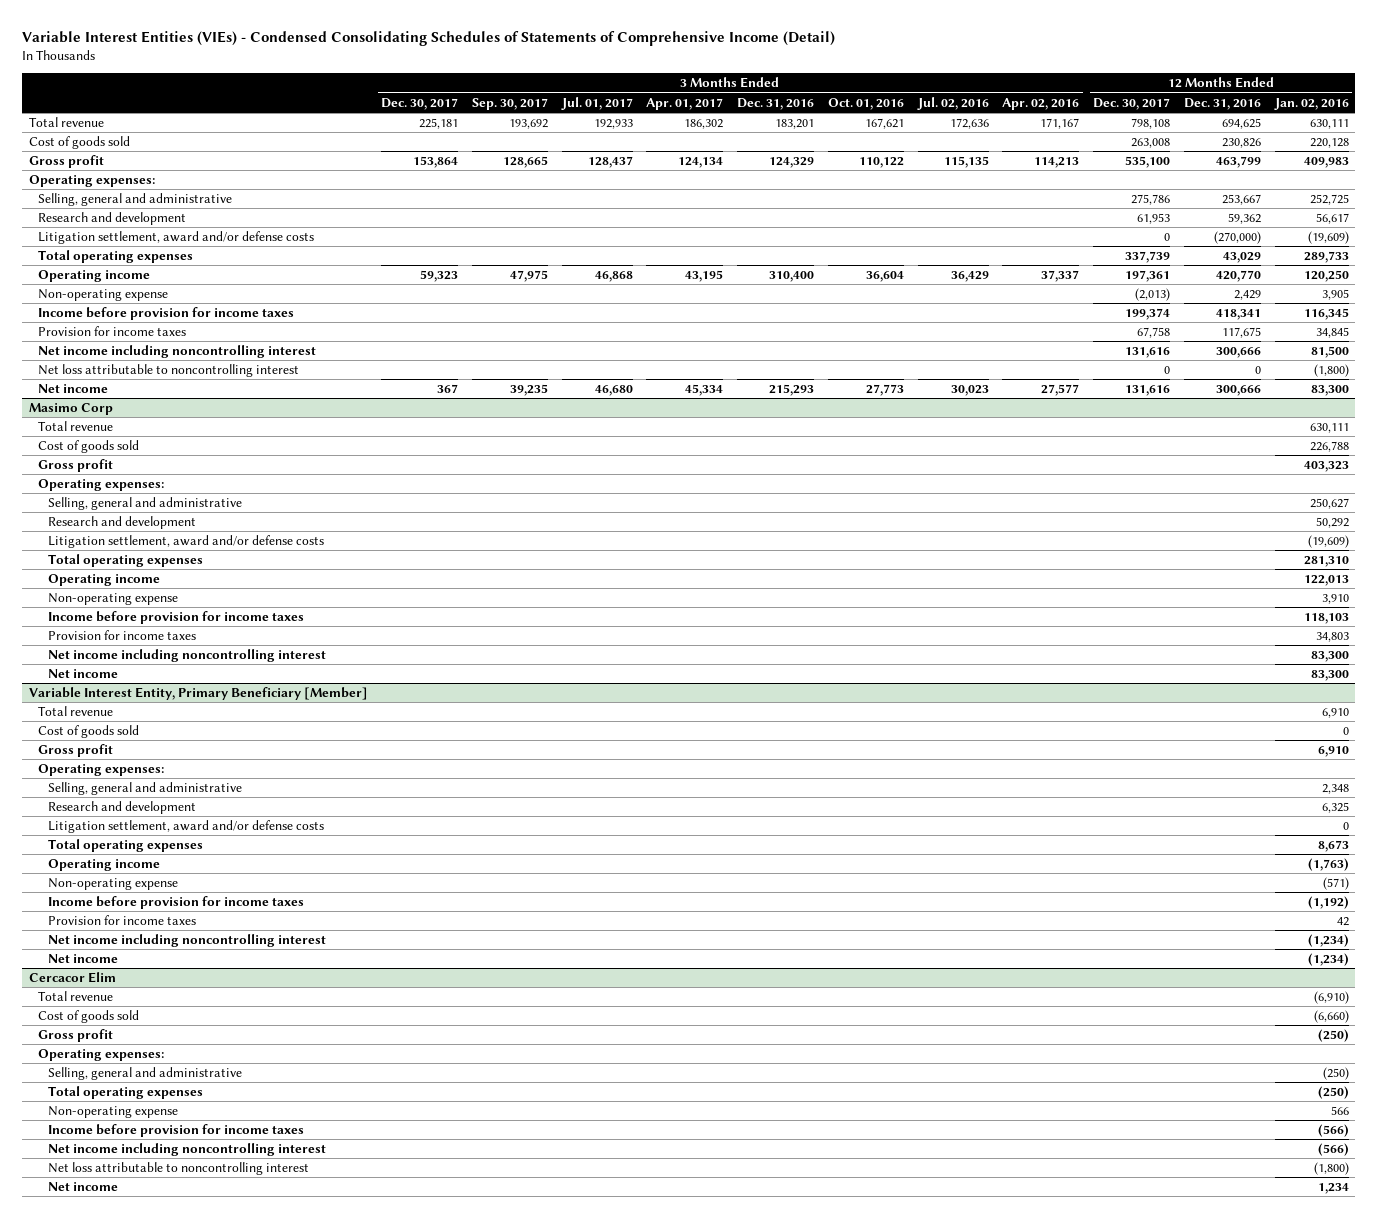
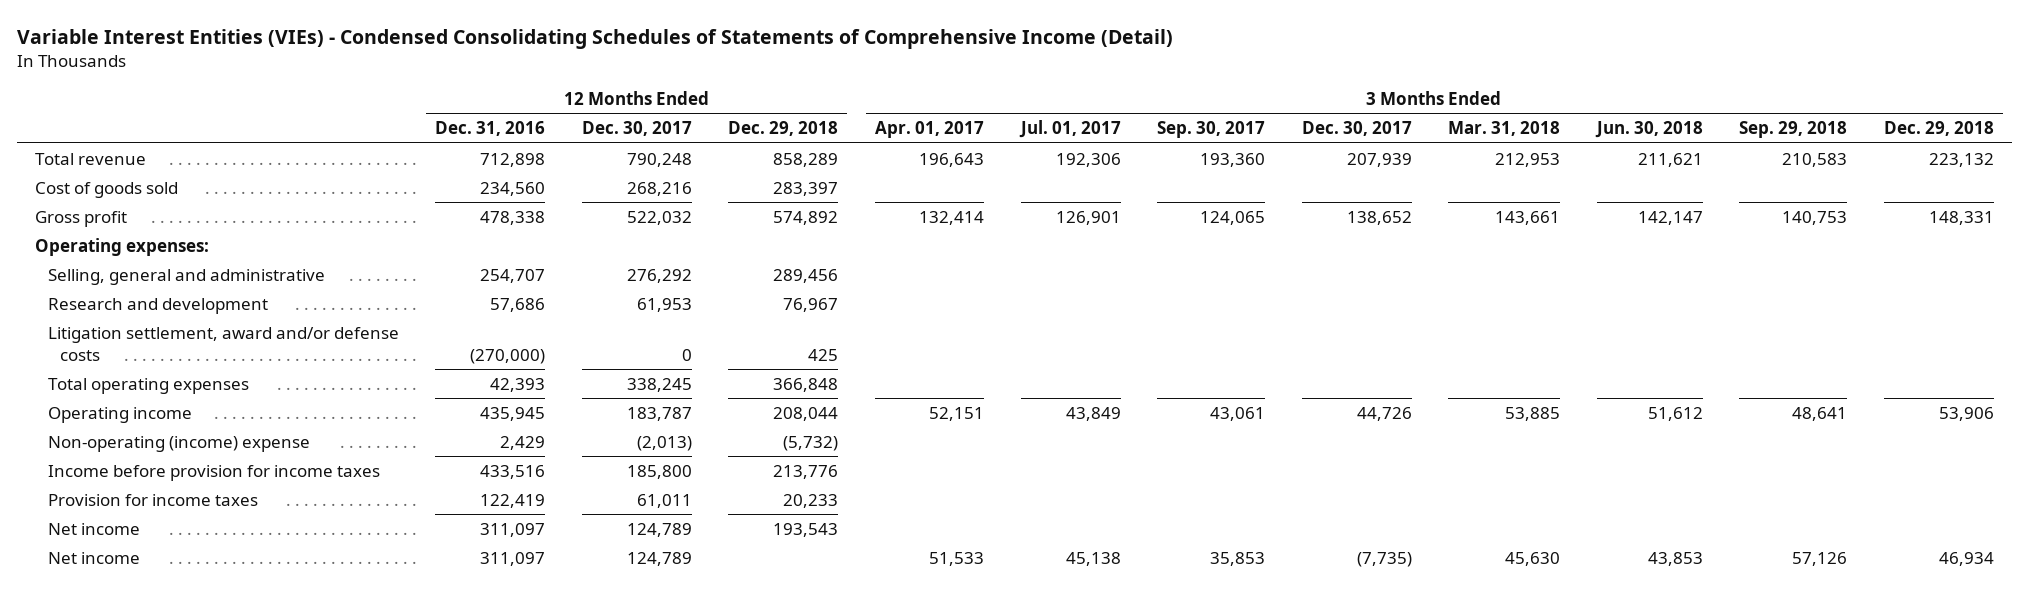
[737,97,815,110] Dec. 31, 2016 -> none
[827,97,904,110] Oct. 01, 2016 -> none
[916,96,989,110] Jul. 02, 2016 -> none
[1002,97,1080,110] Apr. 02, 2016 -> none
[1273,97,1349,110] Jan. 02, 2016 -> none
none -> [728,121,839,137] Dec. 29, 2018
none -> [1448,121,1561,137] Mar. 31, 2018
none -> [1594,121,1703,139] Jun. 30, 2018
none -> [1739,121,1848,139] Sep. 29, 2018
none -> [1884,121,1995,137] Dec. 29, 2018
[419,118,459,130] 225,181 -> [1346,152,1412,167] 207,939
[509,119,549,130] 193,692 -> [1200,152,1266,167] 193,360
[593,119,633,130] 192,933 -> [1055,152,1121,167] 192,306
[684,119,724,130] 186,302 -> [918,152,984,167] 196,643
[1131,118,1171,130] 798,108 -> [626,152,692,167] 790,248
[1221,118,1261,130] 694,625 -> [480,152,546,167] 712,898
[1131,138,1171,149] 263,008 -> [626,181,692,196] 268,216
[1221,138,1261,149] 230,826 -> [480,181,546,196] 234,560
[413,156,459,169] 153,864 -> [1346,210,1412,225] 138,652
[503,156,549,169] 128,665 -> [1200,210,1266,225] 124,065
[587,156,633,169] 128,437 -> [1055,210,1121,225] 126,901
[678,157,724,169] 124,134 -> [918,210,984,225] 132,414
[1125,156,1171,169] 535,100 -> [626,210,692,225] 522,032
[1215,156,1261,169] 463,799 -> [480,210,546,225] 478,338
[1131,194,1171,206] 275,786 -> [626,268,692,283] 276,292
[1221,194,1261,206] 253,667 -> [480,268,546,283] 254,707
[1227,213,1261,225] 59,362 -> [490,297,546,312] 57,686
[38,364,300,378] Net loss attributable to noncontrolling interest -> none
[28,403,113,416] Masimo Corp -> none
[38,421,114,432] Total revenue -> none
[38,440,140,454] Cost of goods sold -> none
[38,459,114,473] Gross profit -> none
[38,479,165,492] Operating expenses: -> none
[47,497,242,511] Selling, general and administrative -> none
[47,516,196,530] Research and development -> none
[47,535,324,549] Litigation settlement, award and/or defense costs -> none
[47,554,203,568] Total operating expenses -> none
[47,574,160,587] Operating income -> none
[47,593,178,606] Non-operating expense -> none
[47,611,304,625] Income before provision for income taxes -> none
[47,630,196,641] Provision for income taxes -> none
[47,649,326,663] Net income including noncontrolling interest -> none
[47,669,118,679] Net income -> none
[28,687,368,701] Variable Interest Entity, Primary Beneficiary [Member] -> none
[38,706,114,717] Total revenue -> none
[38,725,140,739] Cost of goods sold -> none
[38,744,114,758] Gross profit -> none
[38,764,165,777] Operating expenses: -> none
[47,782,242,796] Selling, general and administrative -> none
[47,801,196,815] Research and development -> none
[47,820,324,834] Litigation settlement, award and/or defense costs -> none
[47,839,203,853] Total operating expenses -> none
[47,859,160,872] Operating income -> none
[47,878,178,891] Non-operating expense -> none
[47,896,304,910] Income before provision for income taxes -> none
[47,915,196,926] Provision for income taxes -> none
[47,934,326,948] Net income including noncontrolling interest -> none
[47,954,118,964] Net income -> none
[28,972,116,984] Cercacor Elim -> none
[38,991,114,1002] Total revenue -> none
[38,1010,140,1024] Cost of goods sold -> none
[38,1029,114,1043] Gross profit -> none
[38,1049,165,1062] Operating expenses: -> none
[47,1067,242,1081] Selling, general and administrative -> none
[47,1086,203,1100] Total operating expenses -> none
[47,1106,178,1119] Non-operating expense -> none
[47,1124,304,1138] Income before provision for income taxes -> none
[47,1143,326,1157] Net income including noncontrolling interest -> none
[47,1162,309,1176] Net loss attributable to noncontrolling interest -> none
[47,1182,118,1192] Net income -> none
[1125,251,1171,264] 337,739 -> [626,377,692,392] 338,245
[1222,252,1261,264] 43,029 -> [490,377,546,392] 42,393
[420,270,459,283] 59,323 -> [1356,406,1412,421] 44,726
[510,270,549,283] 47,975 -> [1210,406,1266,421] 43,061
[594,271,633,283] 46,868 -> [1065,406,1121,421] 43,849
[685,270,724,283] 43,195 -> [928,406,984,421] 52,151
[1125,270,1171,283] 197,361 -> [626,406,692,421] 183,787
[1215,270,1261,283] 420,770 -> [480,406,546,421] 435,945
[38,289,169,302] Non-operating expense -> [47,435,310,452] Non-operating (income) expense
[1125,308,1171,321] 199,374 -> [626,464,692,479] 185,800
[1215,309,1261,321] 418,341 -> [480,464,546,479] 433,516
[1137,327,1171,339] 67,758 -> [636,493,692,508] 61,011
[1221,327,1261,339] 117,675 -> [480,493,546,508] 122,419
[38,345,317,359] Net income including noncontrolling interest -> [47,522,140,535] Net income
[1125,347,1171,359] 131,616 -> [626,522,692,537] 124,789
[1215,347,1261,359] 300,666 -> [480,522,546,537] 311,097
[437,384,459,394] 367 -> [1356,551,1412,567] (7,735)
[510,384,549,397] 39,235 -> [1210,551,1266,566] 35,853
[594,385,633,397] 46,680 -> [1065,551,1121,566] 45,138
[685,384,724,397] 45,334 -> [928,551,984,566] 51,533
[1125,385,1171,397] 131,616 -> [626,551,692,566] 124,789
[1215,385,1261,397] 300,666 -> [480,551,546,566] 311,097

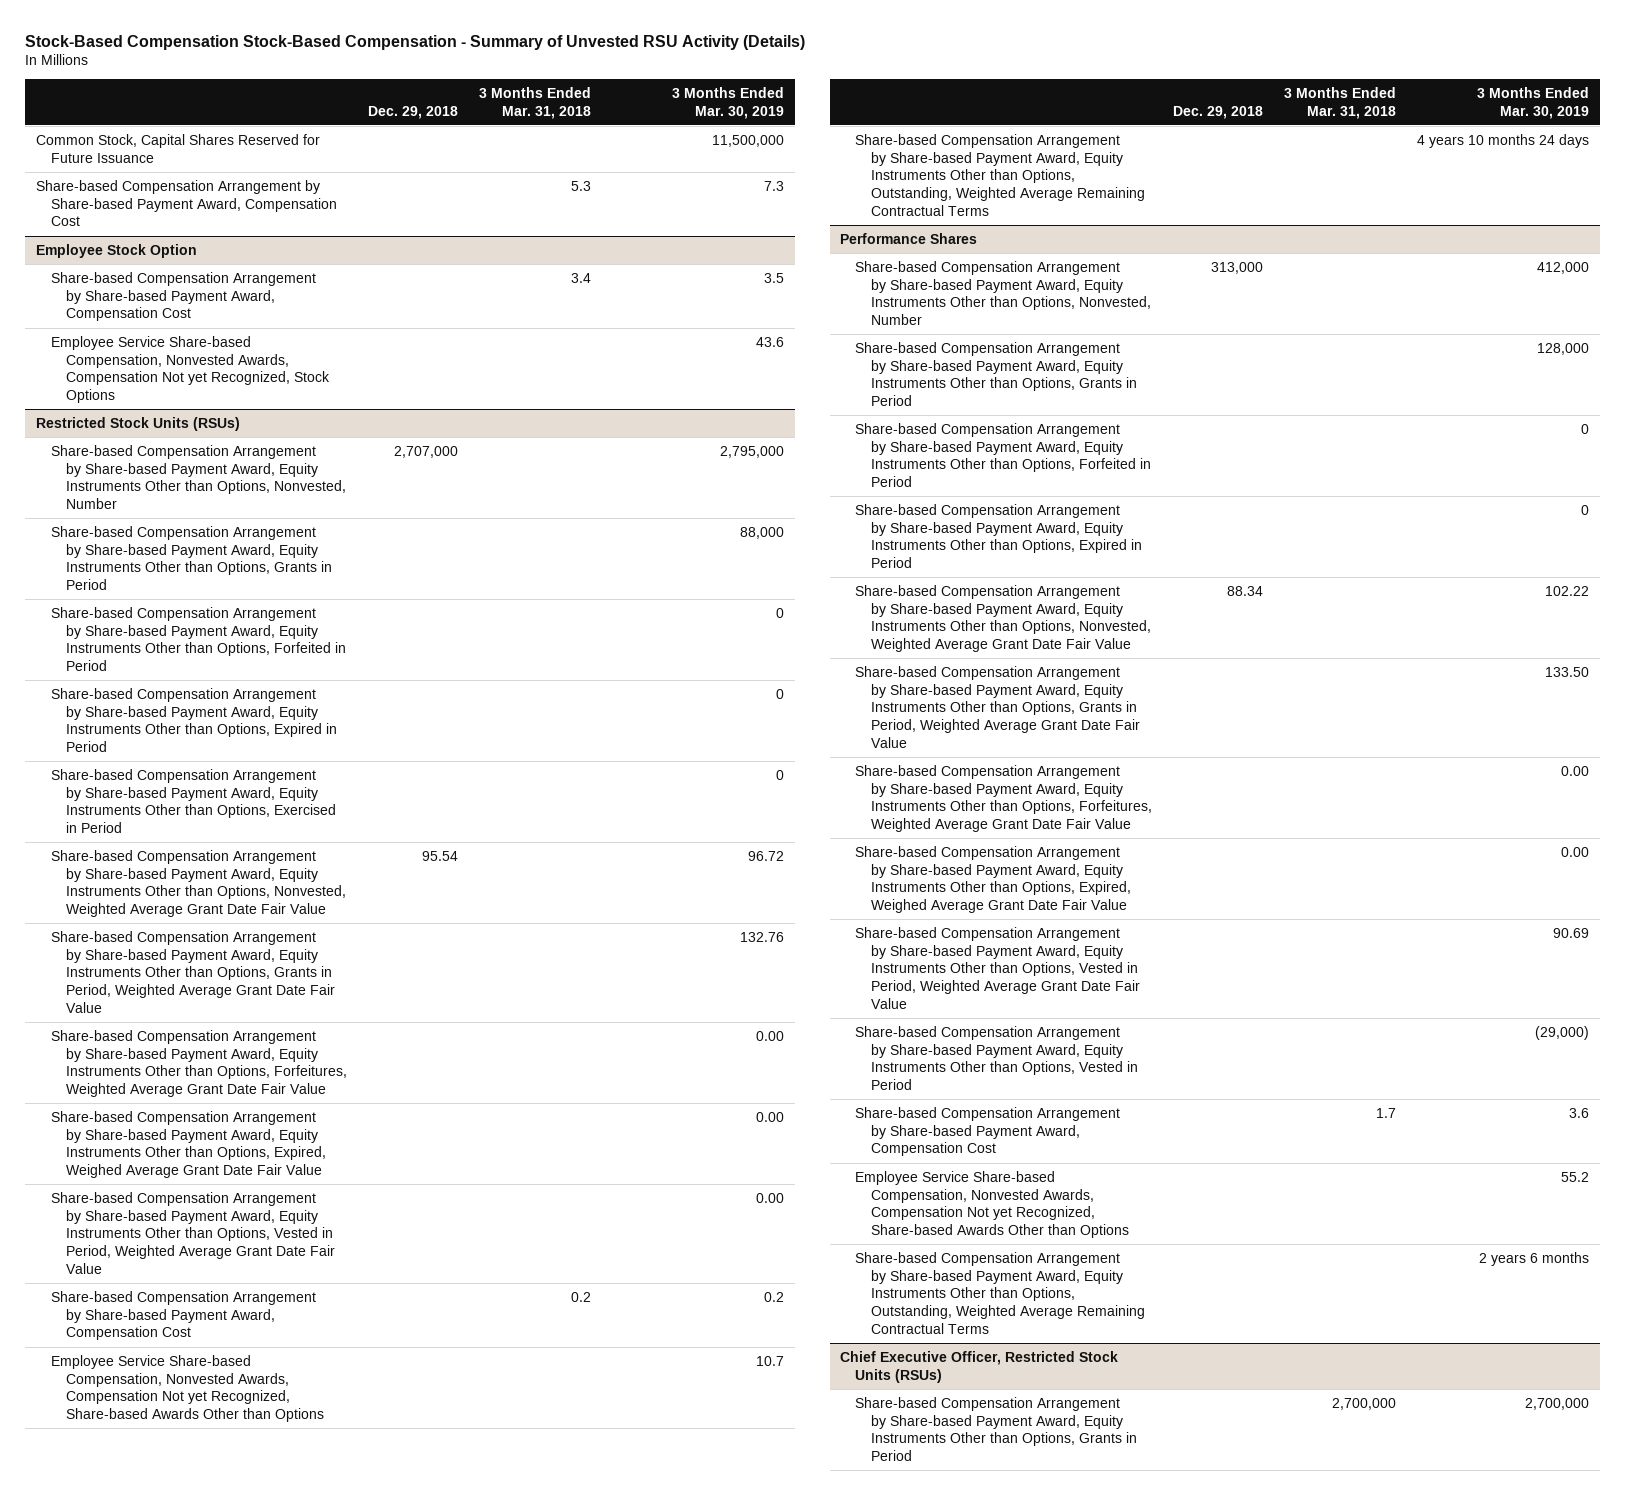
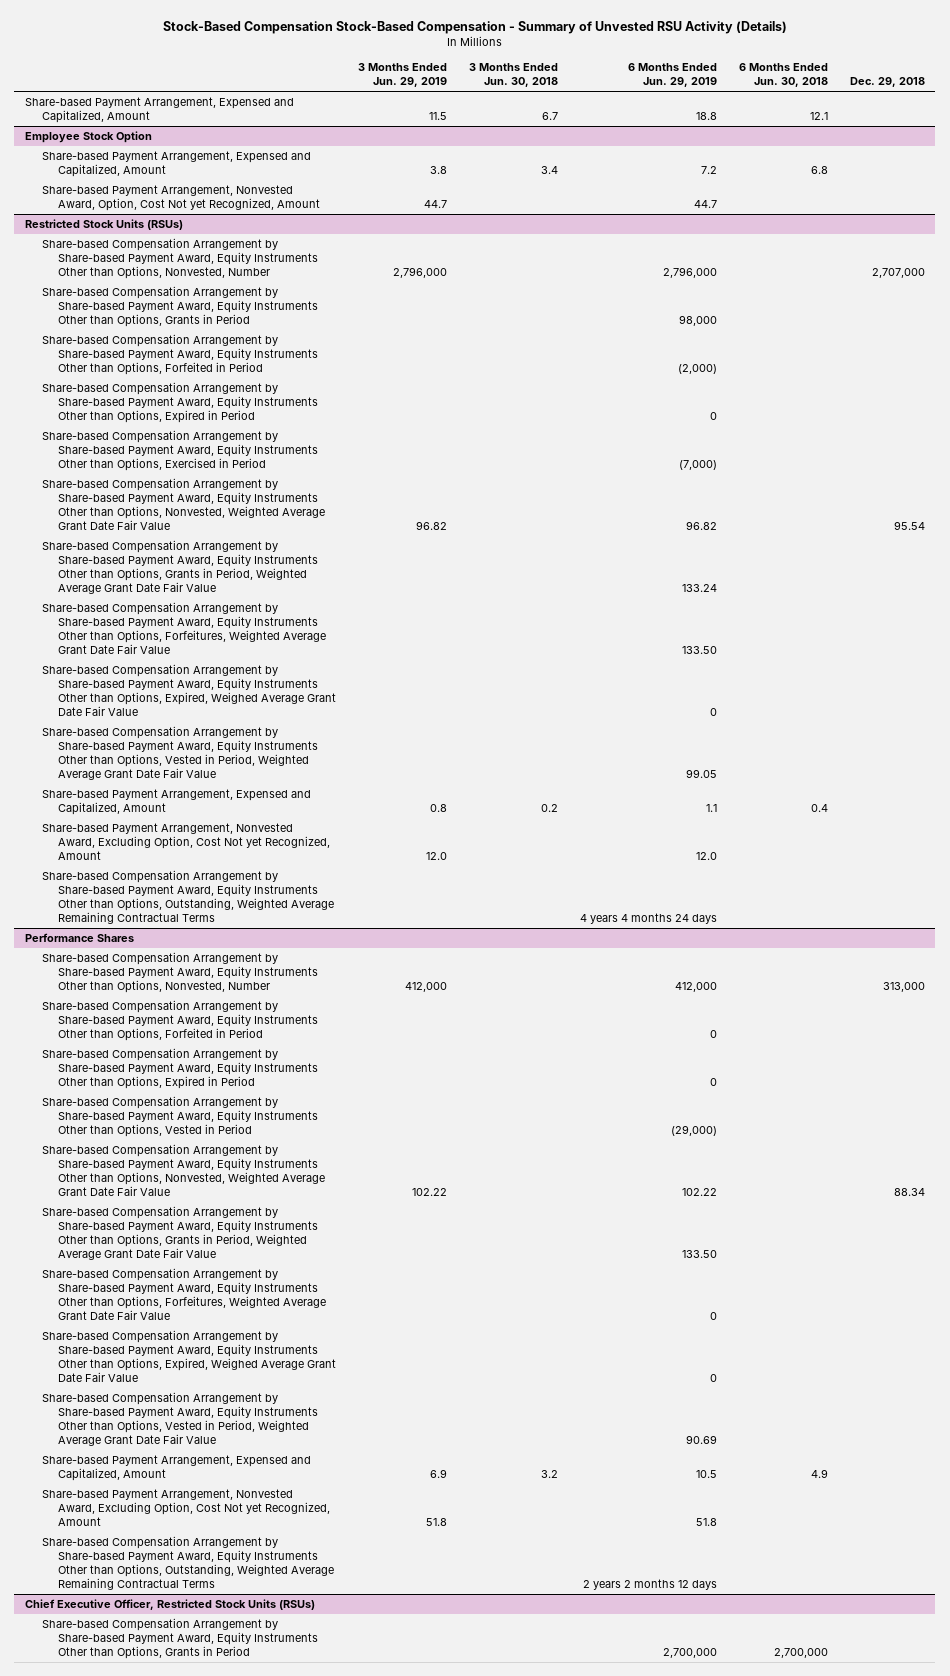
[479,86,592,119] 3 Months Ended Mar. 31, 2018 -> none
[672,86,785,119] 3 Months Ended Mar. 30, 2019 -> none
none -> [358,63,448,88] 3 Months Ended Jun. 29, 2019
none -> [469,63,559,88] 3 Months Ended Jun. 30, 2018
none -> [627,63,717,88] 6 Months Ended Jun. 29, 2019
none -> [738,63,828,88] 6 Months Ended Jun. 30, 2018
[35,133,320,163] Common Stock, Capital Shares Reserved for Future Issuance -> none
[35,179,337,227] Share-based Compensation Arrangement by Share-based Payment Award, Compensation Cost -> [25,97,295,124] Share-based Payment Arrangement, Expensed and Capitalized, Amount
[50,271,316,322] Share-based Compensation Arrangement by Share-based Payment Award, Compensation Cost -> [41,151,311,178] Share-based Payment Arrangement, Expensed and Capitalized, Amount
[50,335,330,404] Employee Service Share-based Compensation, Nonvested Awards, Compensation Not yet Recognized, Stock Options -> [41,185,321,212] Share-based Payment Arrangement, Nonvested Award, Option, Cost Not yet Recognized, Amount
[50,1290,316,1341] Share-based Compensation Arrangement by Share-based Payment Award, Compensation Cost -> [41,789,311,816] Share-based Payment Arrangement, Expensed and Capitalized, Amount
[50,1354,324,1423] Employee Service Share-based Compensation, Nonvested Awards, Compensation Not yet Recognized, Share-based Awards Other than Options -> [41,823,331,861] Share-based Payment Arrangement, Nonvested Award, Excluding Option, Cost Not yet Recognized, Amount
[855,341,1137,407] Share-based Compensation Arrangement by Share-based Payment Award, Equity Instruments Other than Options, Grants in Period -> none
[855,1025,1138,1091] Share-based Compensation Arrangement by Share-based Payment Award, Equity Instruments Other than Options, Vested in Period -> [41,1096,319,1138] Share-based Compensation Arrangement by Share-based Payment Award, Equity Instruments Other than Options, Vested in Period
[855,1106,1121,1157] Share-based Compensation Arrangement by Share-based Payment Award, Compensation Cost -> [41,1455,311,1482] Share-based Payment Arrangement, Expensed and Capitalized, Amount
[855,1170,1129,1239] Employee Service Share-based Compensation, Nonvested Awards, Compensation Not yet Recognized, Share-based Awards Other than Options -> [41,1489,331,1527] Share-based Payment Arrangement, Nonvested Award, Excluding Option, Cost Not yet Recognized, Amount

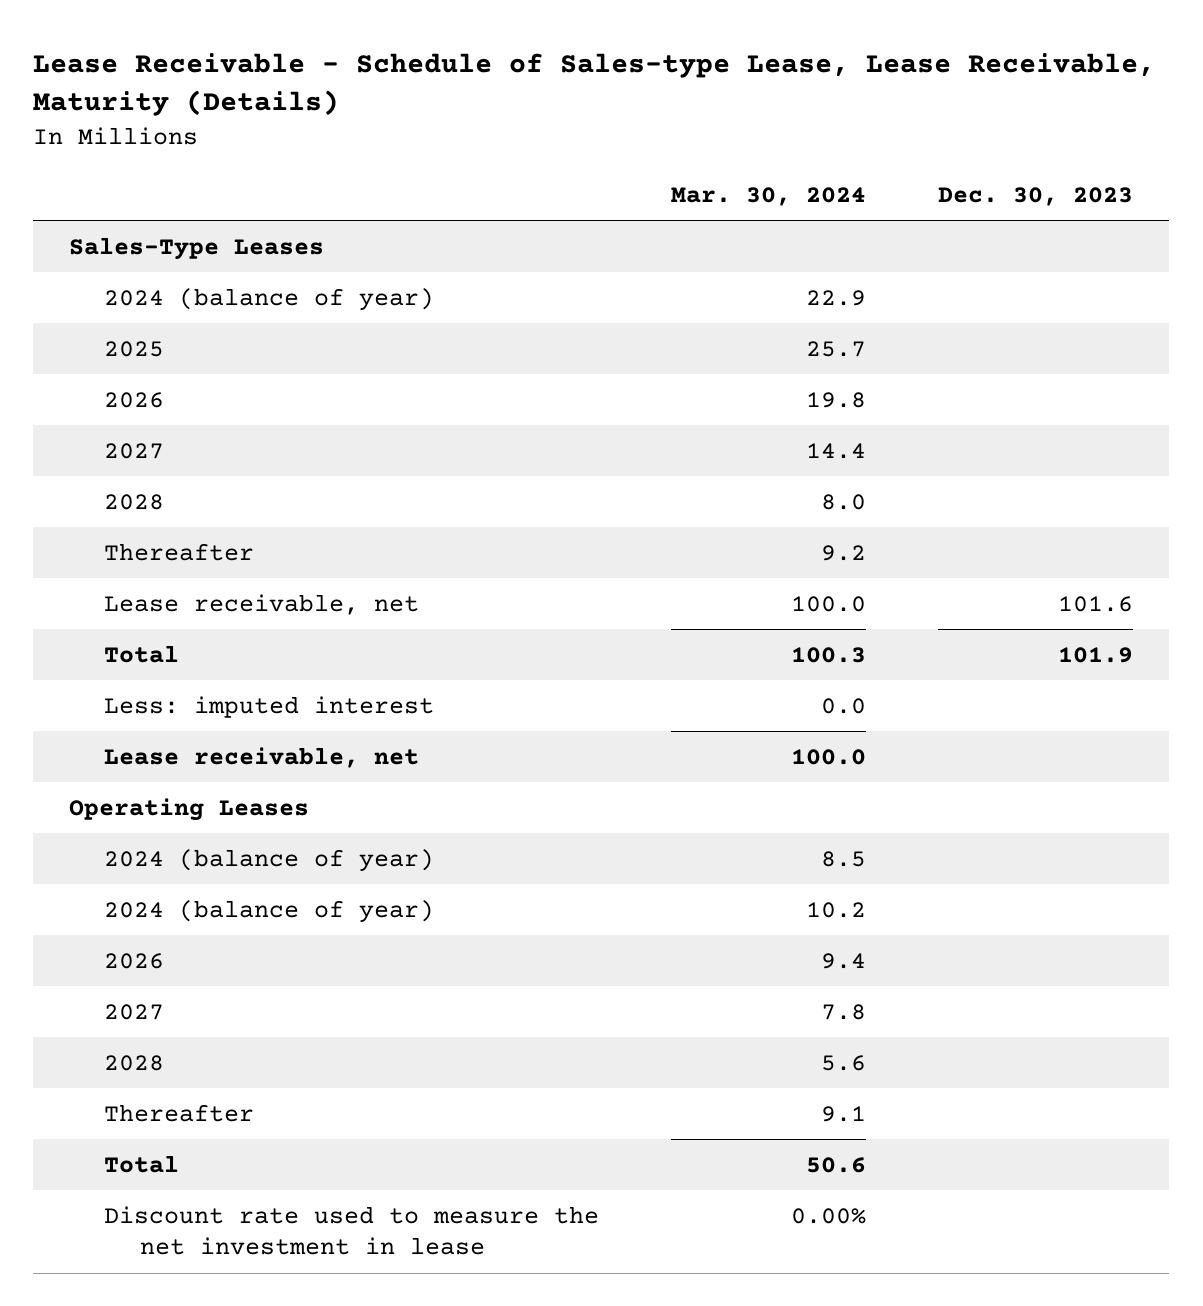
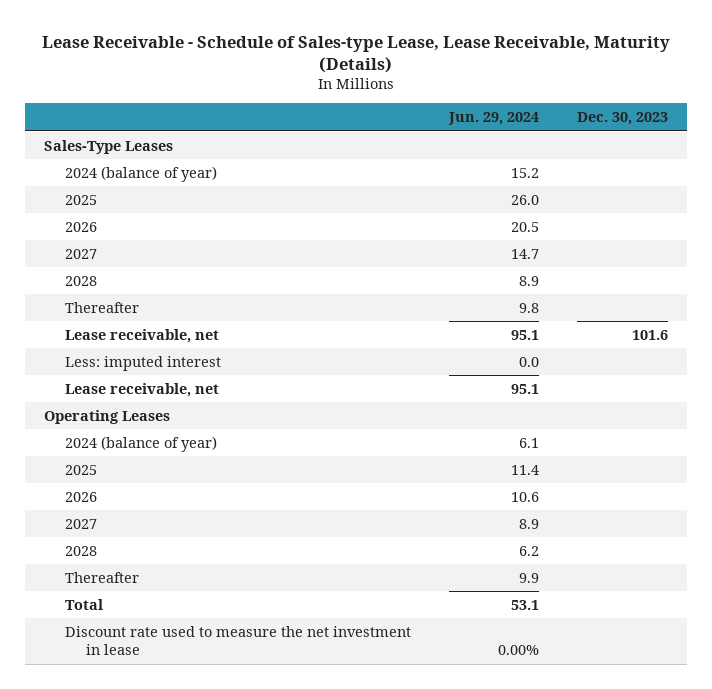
[671,186,867,206] Mar. 30, 2024 -> none
none -> [447,112,539,126] Jun. 29, 2024
[104,644,180,663] Total -> none
[104,899,435,923] 2024 (balance of year) -> [65,464,98,475] 2025

